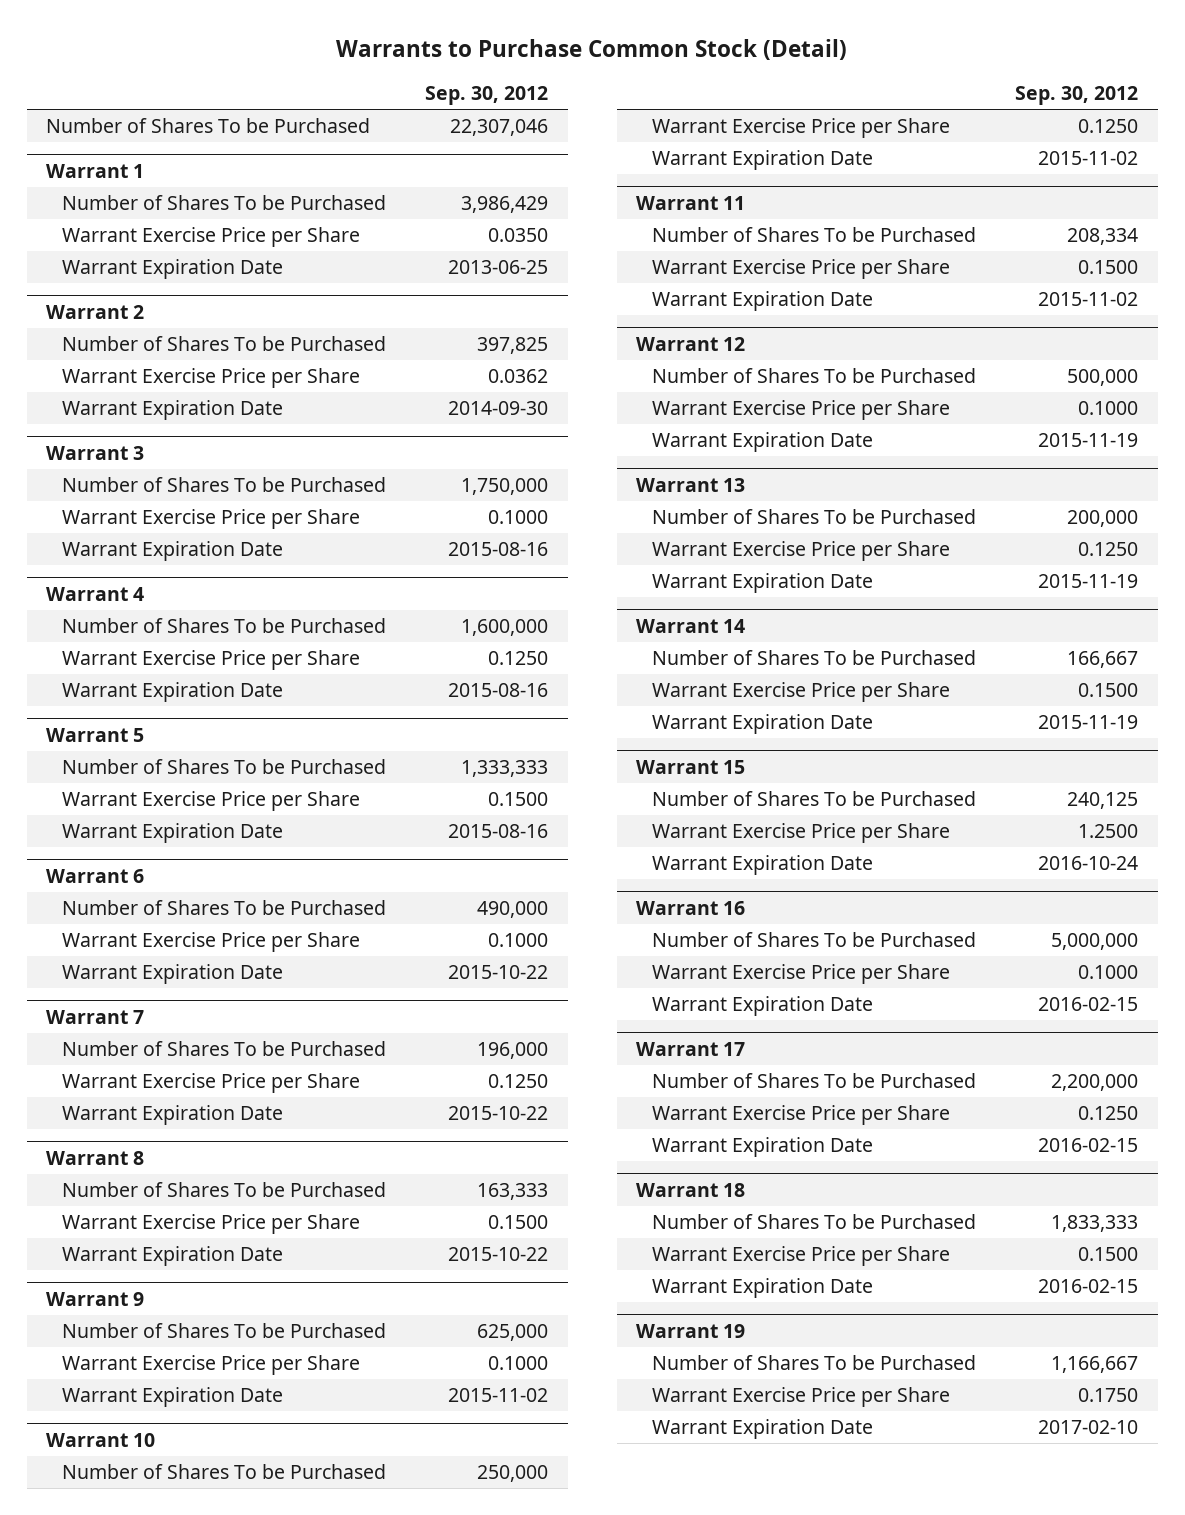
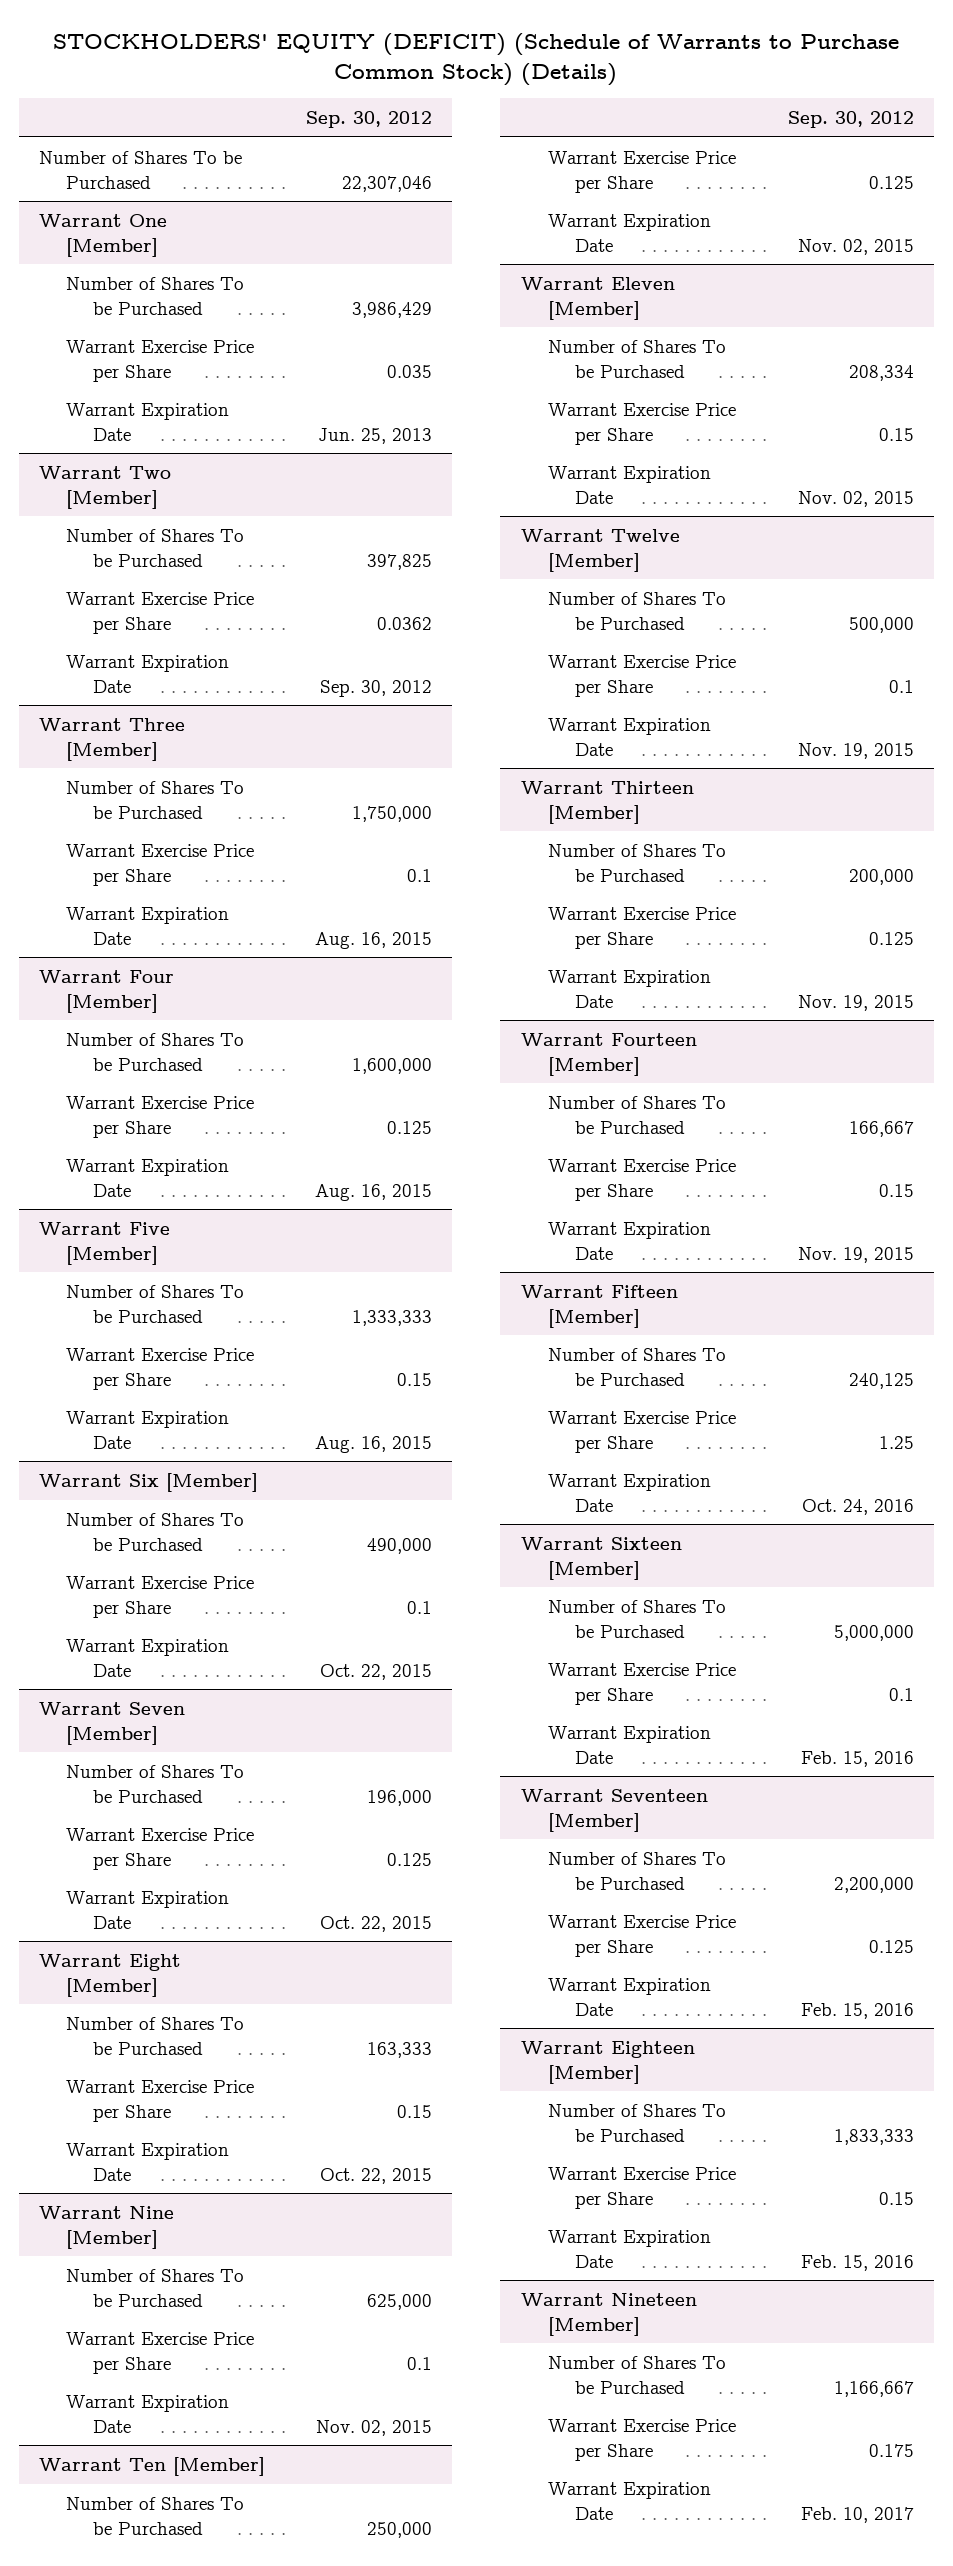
[336,39,848,61] Warrants to Purchase Common Stock (Detail) -> [53,32,900,86] STOCKHOLDERS' EQUITY (DEFICIT) (Schedule of Warrants to Purchase Common Stock) (Details)
[46,163,145,178] Warrant 1 -> none
none -> [39,214,168,257] Warrant One [Member]
[46,304,145,319] Warrant 2 -> none
[488,228,549,243] 0.0350 -> [386,364,432,378] 0.035
[448,260,549,275] 2013-06-25 -> [317,427,432,444] Jun. 25, 2013
none -> [39,466,172,509] Warrant Two [Member]
[46,445,145,460] Warrant 3 -> none
[448,401,549,416] 2014-09-30 -> [319,679,432,697] Sep. 30, 2012
none -> [39,718,186,761] Warrant Three [Member]
[46,586,145,601] Warrant 4 -> none
[488,510,549,525] 0.1000 -> [406,868,432,882] 0.1
[448,542,549,557] 2015-08-16 -> [314,931,432,949] Aug. 16, 2015
none -> [39,970,175,1013] Warrant Four [Member]
[46,727,145,742] Warrant 5 -> none
[488,651,549,666] 0.1250 -> [386,1120,432,1134] 0.125
[448,683,549,698] 2015-08-16 -> [314,1183,432,1201] Aug. 16, 2015
none -> [39,1222,171,1265] Warrant Five [Member]
[46,868,145,883] Warrant 6 -> none
[488,792,549,807] 0.1500 -> [396,1372,432,1386] 0.15
[448,824,549,839] 2015-08-16 -> [314,1435,432,1453] Aug. 16, 2015
none -> [39,1473,259,1493] Warrant Six [Member]
[46,1009,145,1024] Warrant 7 -> none
[488,933,549,948] 0.1000 -> [406,1600,432,1614] 0.1
[448,965,549,980] 2015-10-22 -> [319,1663,432,1680] Oct. 22, 2015
none -> [39,1702,186,1745] Warrant Seven [Member]
[46,1150,145,1165] Warrant 8 -> none
[488,1074,549,1089] 0.1250 -> [386,1852,432,1866] 0.125
[448,1106,549,1121] 2015-10-22 -> [319,1915,432,1932] Oct. 22, 2015
none -> [39,1954,182,1997] Warrant Eight [Member]
[46,1291,145,1306] Warrant 9 -> none
[488,1215,549,1230] 0.1500 -> [396,2104,432,2118] 0.15
[448,1247,549,1262] 2015-10-22 -> [319,2167,432,2184] Oct. 22, 2015
none -> [39,2206,175,2249] Warrant Nine [Member]
[46,1432,156,1447] Warrant 10 -> none
[488,1356,549,1371] 0.1000 -> [406,2356,432,2370] 0.1
[448,1388,549,1403] 2015-11-02 -> [315,2419,432,2436] Nov. 02, 2015
none -> [39,2457,266,2477] Warrant Ten [Member]
[636,195,746,210] Warrant 11 -> none
[1078,119,1139,134] 0.1250 -> [868,175,914,189] 0.125
[1038,151,1139,166] 2015-11-02 -> [797,238,914,255] Nov. 02, 2015
none -> [520,277,675,320] Warrant Eleven [Member]
[636,336,746,351] Warrant 12 -> none
[1078,260,1139,275] 0.1500 -> [878,427,914,441] 0.15
[1038,292,1139,307] 2015-11-02 -> [797,490,914,507] Nov. 02, 2015
none -> [520,529,680,572] Warrant Twelve [Member]
[636,477,746,492] Warrant 13 -> none
[1078,401,1139,416] 0.1000 -> [888,679,914,693] 0.1
[1038,433,1139,448] 2015-11-19 -> [797,742,914,759] Nov. 19, 2015
none -> [520,781,694,824] Warrant Thirteen [Member]
[636,618,746,633] Warrant 14 -> none
[1078,542,1139,557] 0.1250 -> [868,931,914,945] 0.125
[1038,574,1139,589] 2015-11-19 -> [797,994,914,1011] Nov. 19, 2015
none -> [520,1033,697,1076] Warrant Fourteen [Member]
[636,759,746,774] Warrant 15 -> none
[1078,683,1139,698] 0.1500 -> [878,1183,914,1197] 0.15
[1038,715,1139,730] 2015-11-19 -> [797,1246,914,1263] Nov. 19, 2015
none -> [520,1285,678,1328] Warrant Fifteen [Member]
[636,900,746,915] Warrant 16 -> none
[1078,824,1139,839] 1.2500 -> [878,1435,914,1449] 1.25
[1038,856,1139,871] 2016-10-24 -> [801,1498,914,1515] Oct. 24, 2016
none -> [520,1537,682,1580] Warrant Sixteen [Member]
[636,1041,746,1056] Warrant 17 -> none
[1078,965,1139,980] 0.1000 -> [888,1687,914,1701] 0.1
[1038,997,1139,1012] 2016-02-15 -> [800,1750,914,1767] Feb. 15, 2016
none -> [520,1789,708,1832] Warrant Seventeen [Member]
[636,1182,746,1197] Warrant 18 -> none
[1078,1106,1139,1121] 0.1250 -> [868,1939,914,1953] 0.125
[1038,1138,1139,1153] 2016-02-15 -> [800,2002,914,2019] Feb. 15, 2016
none -> [520,2041,695,2084] Warrant Eighteen [Member]
[636,1323,746,1338] Warrant 19 -> none
[1078,1247,1139,1262] 0.1500 -> [878,2191,914,2205] 0.15
[1038,1279,1139,1294] 2016-02-15 -> [800,2254,914,2271] Feb. 15, 2016
none -> [520,2293,697,2336] Warrant Nineteen [Member]
[1078,1388,1139,1403] 0.1750 -> [868,2443,914,2457] 0.175
[1038,1420,1139,1435] 2017-02-10 -> [800,2506,914,2523] Feb. 10, 2017

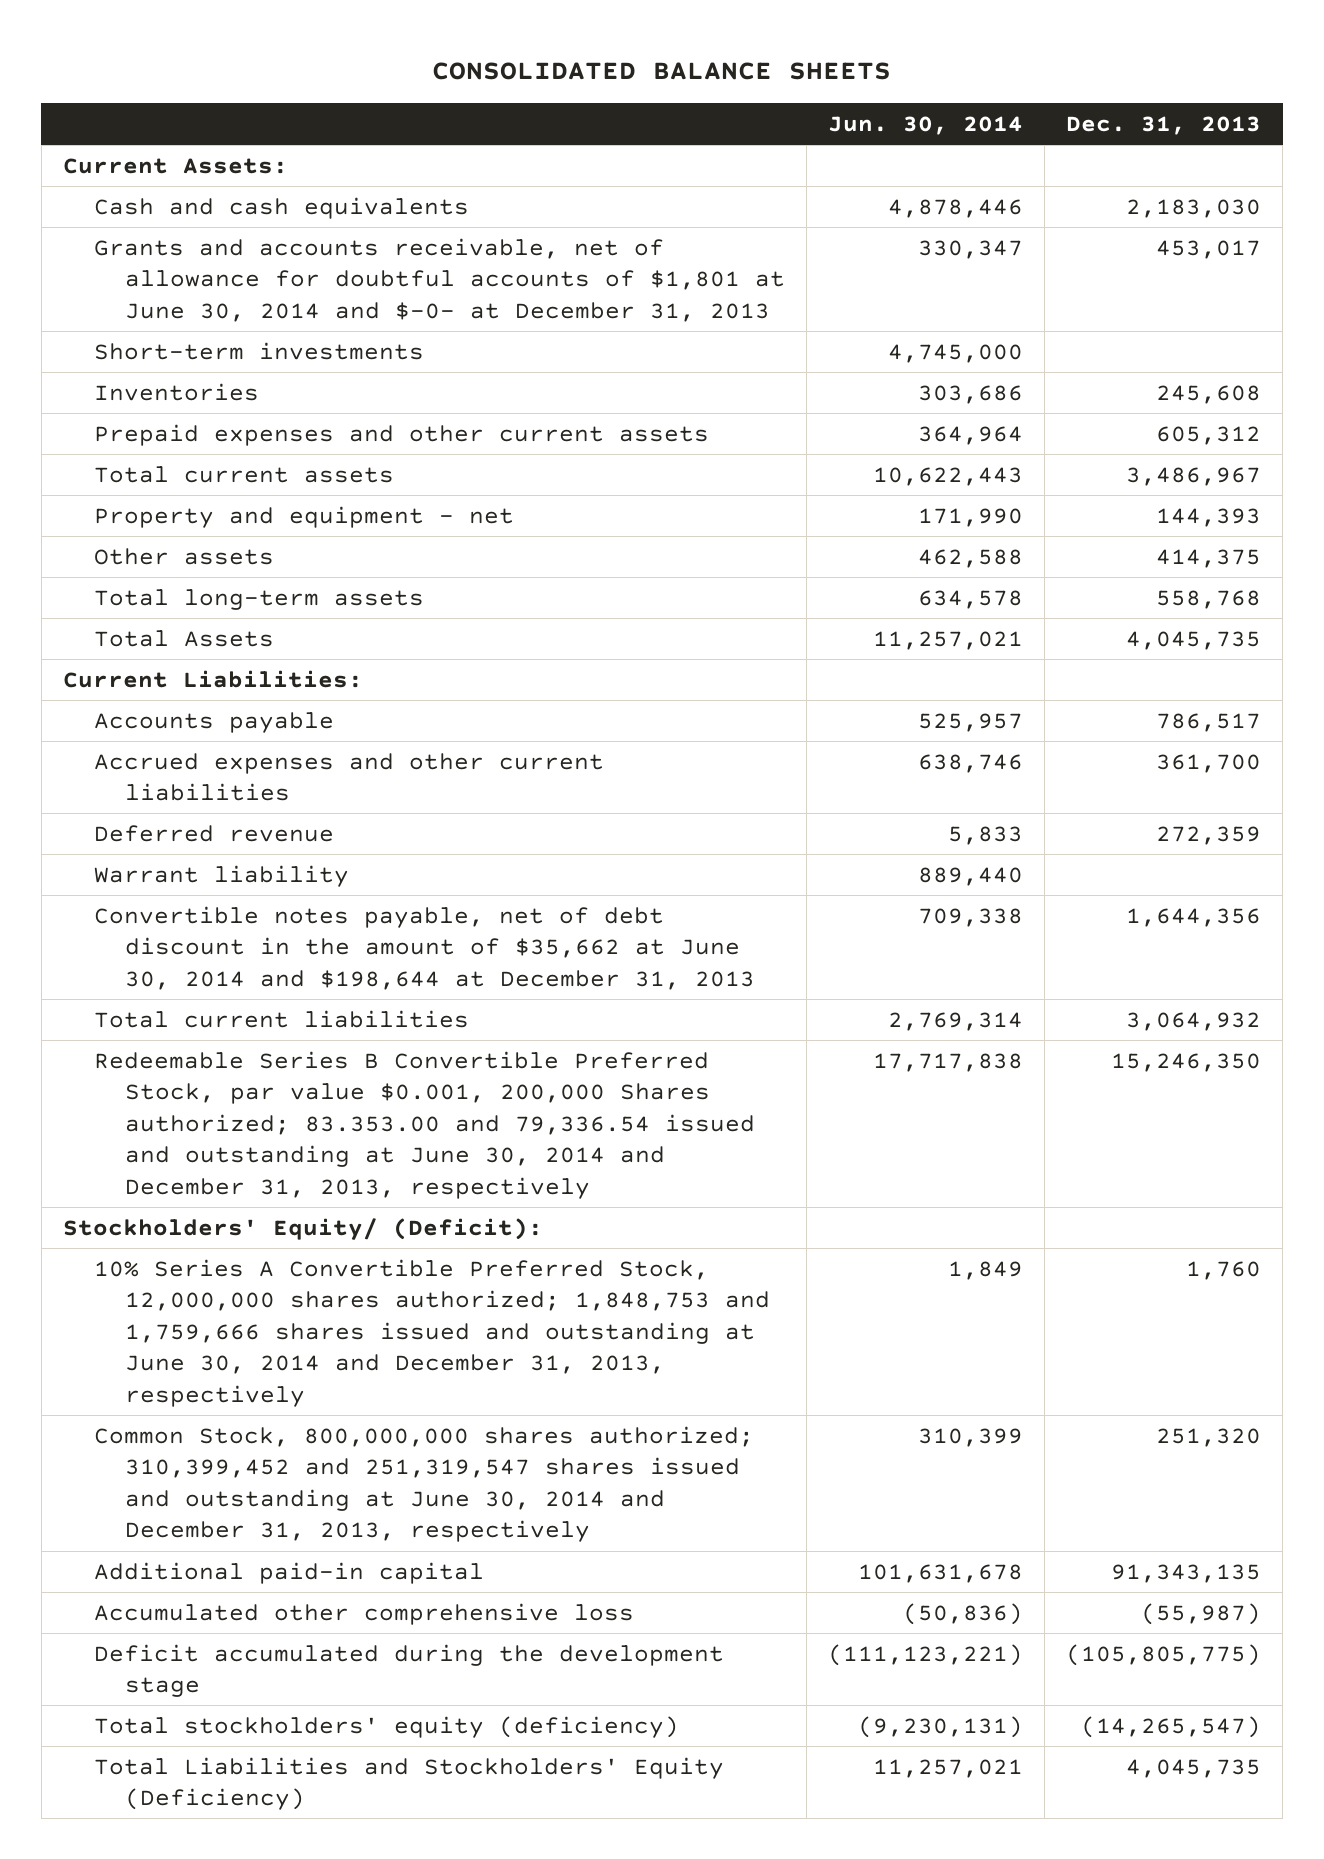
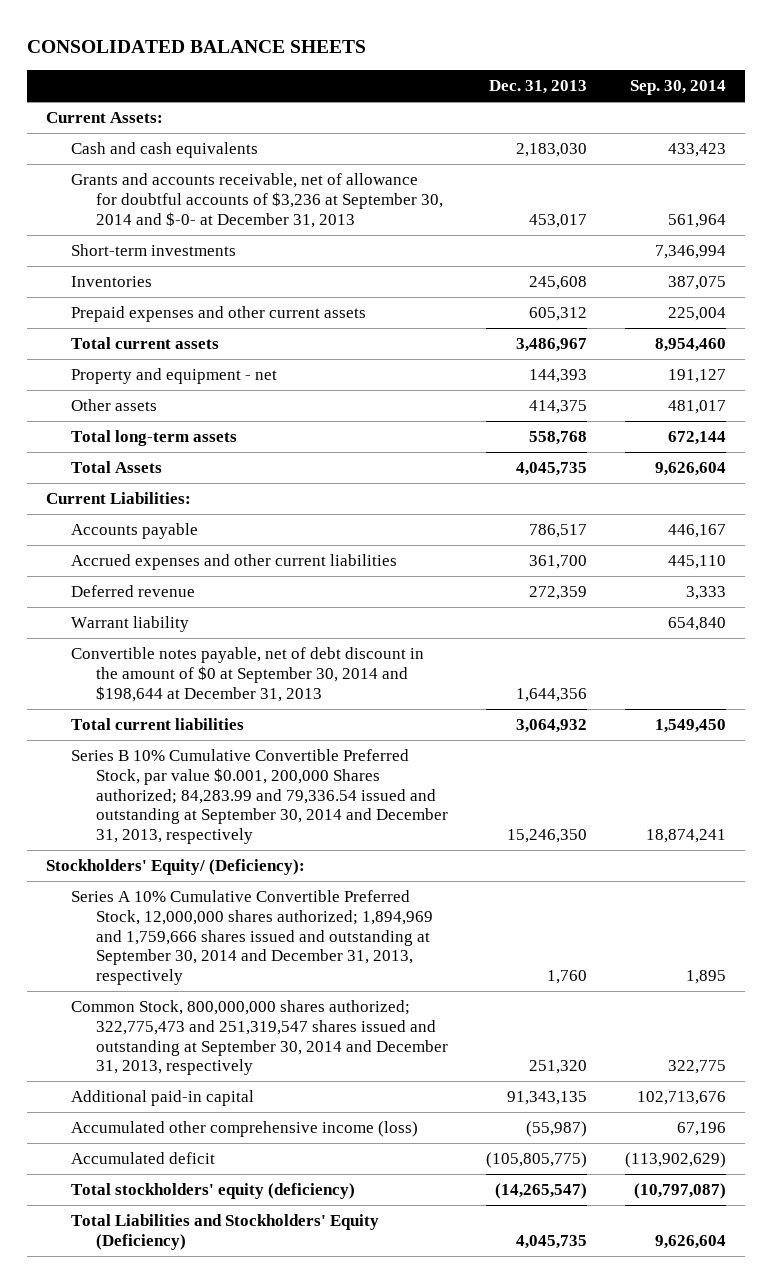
[828,115,1024,135] Jun. 30, 2014 -> none
none -> [630,80,727,96] Sep. 30, 2014
[93,237,786,322] Grants and accounts receivable, net of allowance for doubtful accounts of $1,801 at June 30, 2014 and $-0- at December 31, 2013 -> [71,173,444,228] Grants and accounts receivable, net of allowance for doubtful accounts of $3,236 at September 30, 2014 and $-0- at December 31, 2013
[93,905,756,990] Convertible notes payable, net of debt discount in the amount of $35,662 at June 30, 2014 and $198,644 at December 31, 2013 -> [71,647,425,702] Convertible notes payable, net of debt discount in the amount of $0 at September 30, 2014 and $198,644 at December 31, 2013
[93,1050,756,1199] Redeemable Series B Convertible Preferred Stock, par value $0.001, 200,000 Shares authorized; 83.353.00 and 79,336.54 issued and outstanding at June 30, 2014 and December 31, 2013, respectively -> [71,749,449,845] Series B 10% Cumulative Convertible Preferred Stock, par value $0.001, 200,000 Shares authorized; 84,283.99 and 79,336.54 issued and outstanding at September 30, 2014 and December 31, 2013, respectively
[62,1217,543,1240] Stockholders' Equity/ (Deficit): -> [46,859,306,876] Stockholders' Equity/ (Deficiency):
[93,1258,771,1407] 10% Series A Convertible Preferred Stock, 12,000,000 shares authorized; 1,848,753 and 1,759,666 shares issued and outstanding at June 30, 2014 and December 31, 2013, respectively -> [71,890,434,986] Series A 10% Cumulative Convertible Preferred Stock, 12,000,000 shares authorized; 1,894,969 and 1,759,666 shares issued and outstanding at September 30, 2014 and December 31, 2013, respectively
[93,1425,754,1543] Common Stock, 800,000,000 shares authorized; 310,399,452 and 251,319,547 shares issued and outstanding at June 30, 2014 and December 31, 2013, respectively -> [71,1000,449,1076] Common Stock, 800,000,000 shares authorized; 322,775,473 and 251,319,547 shares issued and outstanding at September 30, 2014 and December 31, 2013, respectively
[93,1602,634,1625] Accumulated other comprehensive loss -> [71,1121,419,1138] Accumulated other comprehensive income (loss)
[93,1643,724,1698] Deficit accumulated during the development stage -> [71,1152,216,1165] Accumulated deficit

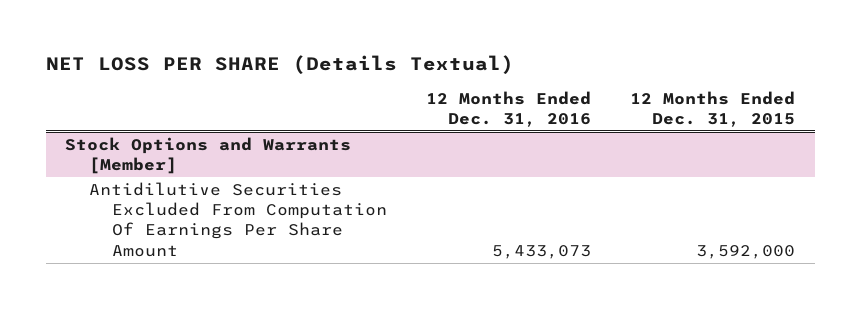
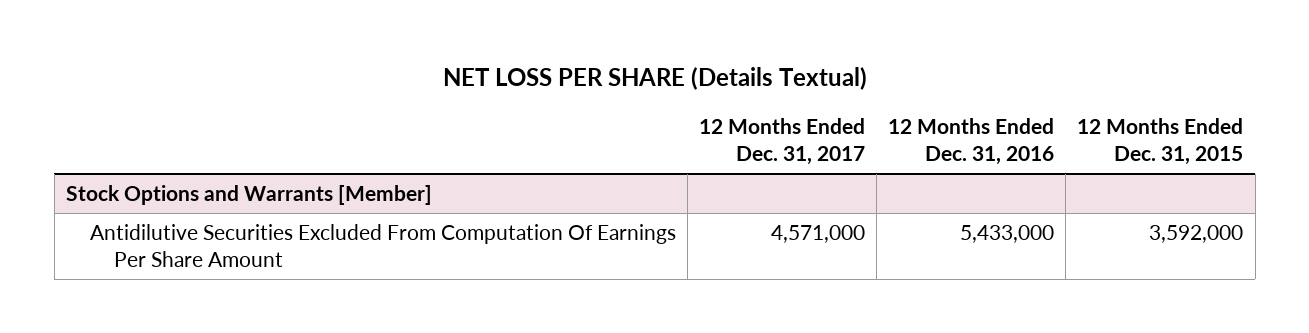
none -> [699,118,866,166] 12 Months Ended Dec. 31, 2017
[491,244,591,259] 5,433,073 -> [960,225,1055,244] 5,433,000

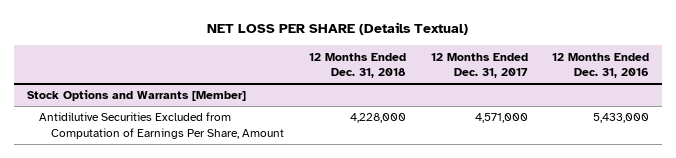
[1077,118,1244,166] 12 Months Ended Dec. 31, 2015 -> none
none -> [309,52,407,79] 12 Months Ended Dec. 31, 2018
[89,224,676,267] Antidilutive Securities Excluded From Computation Of Earnings Per Share Amount -> [38,112,285,139] Antidilutive Securities Excluded from Computation of Earnings Per Share, Amount

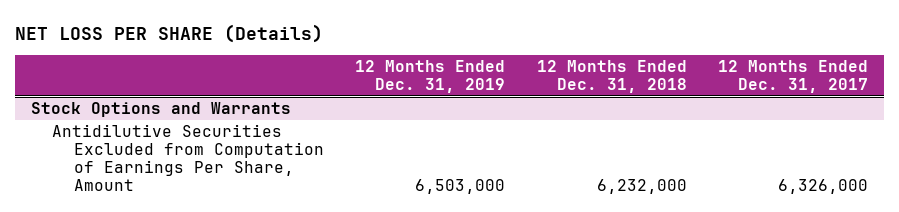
[207,22,469,36] NET LOSS PER SHARE (Details Textual) -> [15,23,324,43] NET LOSS PER SHARE (Details)
[552,52,650,79] 12 Months Ended Dec. 31, 2016 -> none
none -> [355,60,506,94] 12 Months Ended Dec. 31, 2019
[26,90,246,102] Stock Options and Warrants [Member] -> [31,102,292,118] Stock Options and Warrants
[350,113,407,124] 4,228,000 -> [596,178,687,194] 6,232,000
[474,113,528,124] 4,571,000 -> [777,178,868,194] 6,326,000

